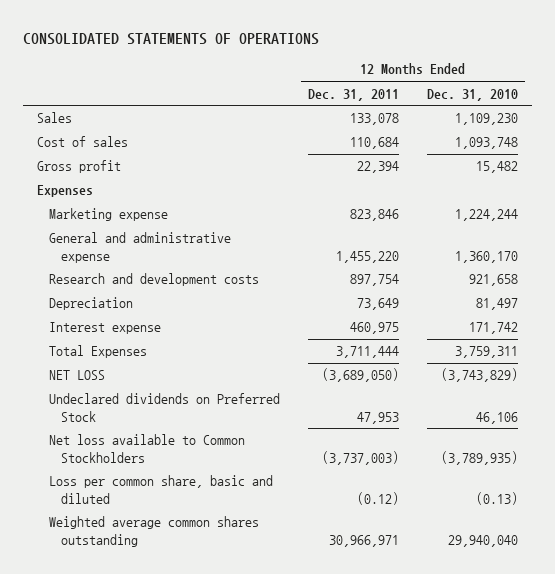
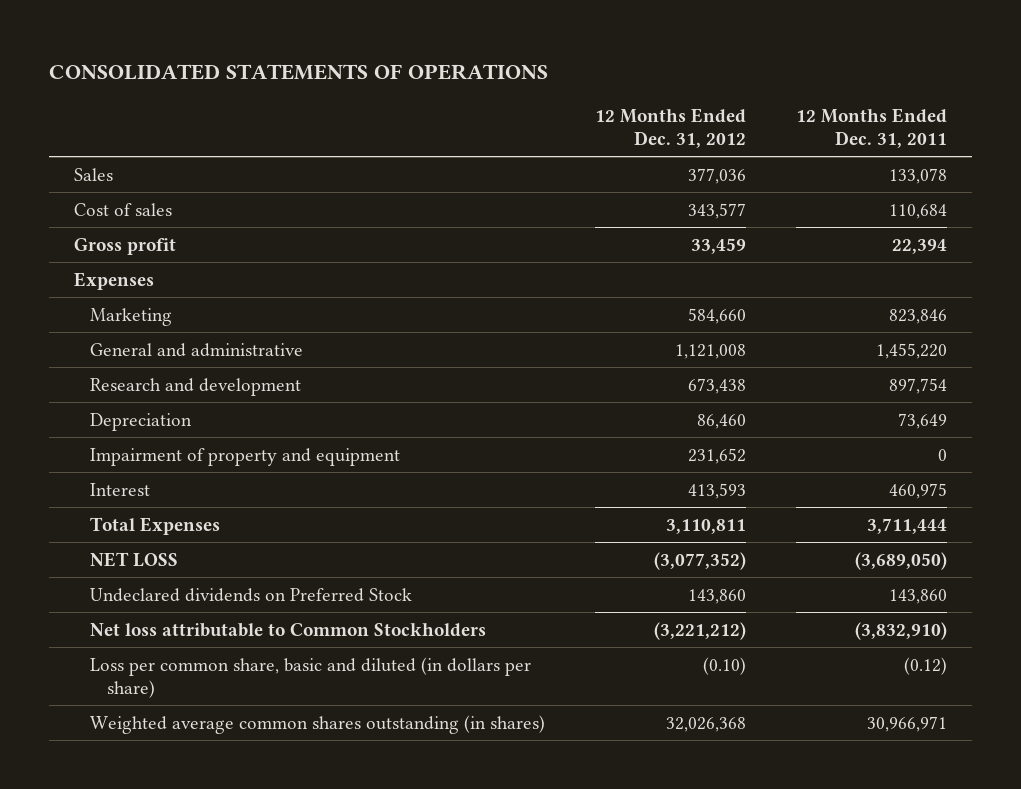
[427,88,519,101] Dec. 31, 2010 -> none
none -> [595,107,747,149] 12 Months Ended Dec. 31, 2012
[48,208,168,222] Marketing expense -> [90,307,173,326] Marketing
[48,232,231,263] General and administrative expense -> [90,342,304,357] General and administrative
[48,273,259,287] Research and development costs -> [90,377,302,396] Research and development
none -> [90,447,401,466] Impairment of property and equipment
[48,322,161,335] Interest expense -> [90,482,151,496] Interest
[356,411,399,424] 47,953 -> [889,588,948,604] 143,860
[48,434,245,463] Net loss available to Common Stockholders -> [90,622,487,637] Net loss attributable to Common Stockholders
[321,450,399,465] (3,737,003) -> [855,621,948,640] (3,832,910)
[48,475,273,504] Loss per common share, basic and diluted -> [90,656,532,699] Loss per common share, basic and diluted (in dollars per share)
[48,516,259,547] Weighted average common shares outstanding -> [90,714,546,734] Weighted average common shares outstanding (in shares)

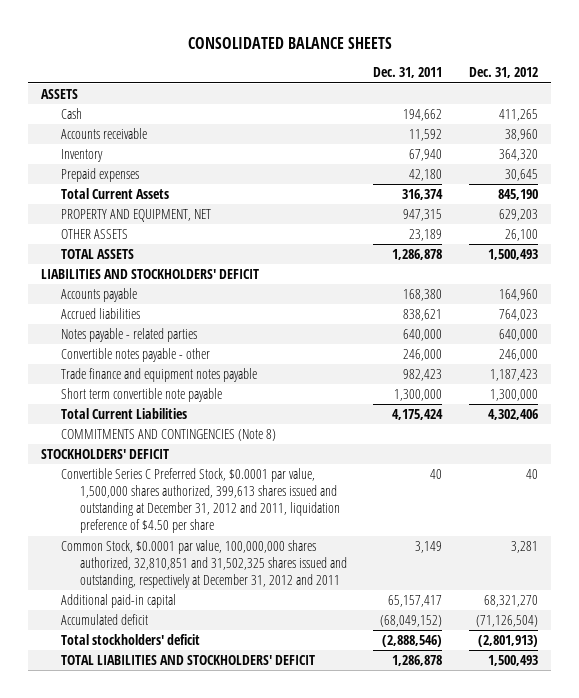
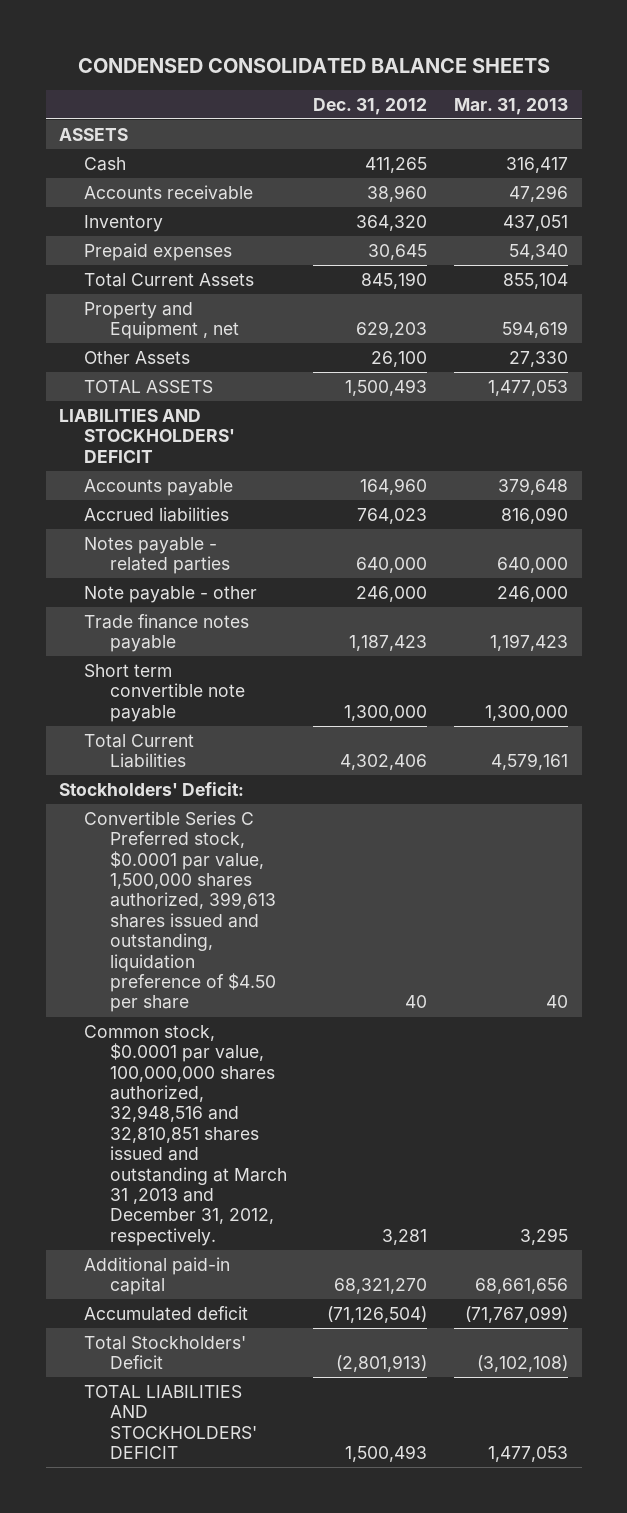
[187,36,392,49] CONSOLIDATED BALANCE SHEETS -> [77,57,550,73] CONDENSED CONSOLIDATED BALANCE SHEETS
[373,67,443,79] Dec. 31, 2011 -> none
none -> [454,97,569,115] Mar. 31, 2013
[60,208,211,222] PROPERTY AND EQUIPMENT, NET -> [84,301,239,340] Property and Equipment , net
[60,228,128,239] OTHER ASSETS -> [84,350,191,364] Other Assets
[60,347,210,362] Convertible notes payable - other -> [84,585,258,603] Note payable - other
[60,367,257,382] Trade finance and equipment notes payable -> [84,613,250,653] Trade finance notes payable
[60,428,276,441] COMMITMENTS AND CONTINGENCIES (Note 8) -> none
[41,448,170,459] STOCKHOLDERS' DEFICIT -> [59,781,245,796] Stockholders' Deficit:
[60,467,340,534] Convertible Series C Preferred Stock, $0.0001 par value, 1,500,000 shares authorized, 399,613 shares issued and outstanding at December 31, 2012 and 2011, liquidation preference of $4.50 per share -> [84,810,276,1013] Convertible Series C Preferred stock, $0.0001 par value, 1,500,000 shares authorized, 399,613 shares issued and outstanding, liquidation preference of $4.50 per share
[60,539,347,589] Common Stock, $0.0001 par value, 100,000,000 shares authorized, 32,810,851 and 31,502,325 shares issued and outstanding, respectively at December 31, 2012 and 2011 -> [84,1024,287,1246] Common stock, $0.0001 par value, 100,000,000 shares authorized, 32,948,516 and 32,810,851 shares issued and outstanding at March 31 ,2013 and December 31, 2012, respectively.
[60,633,200,645] Total stockholders' deficit -> [84,1335,247,1370] Total Stockholders' Deficit

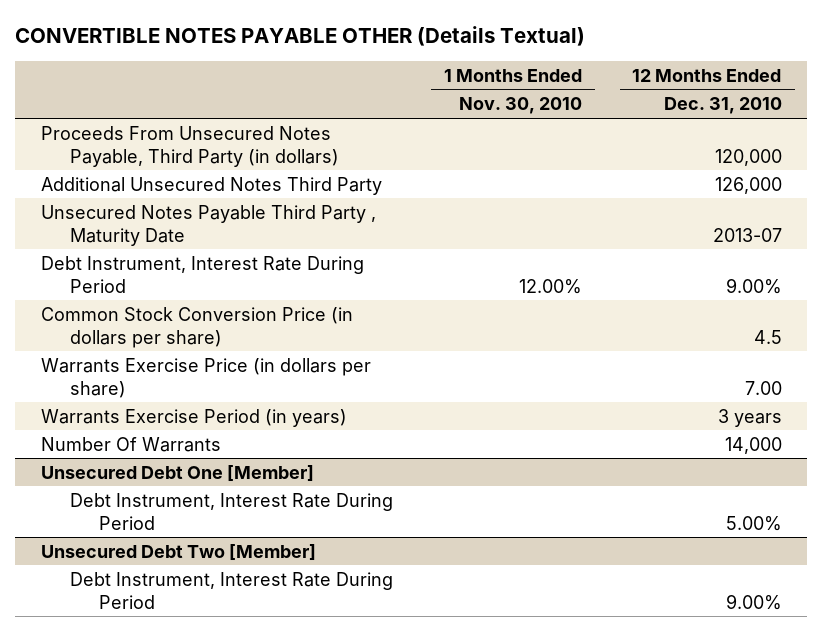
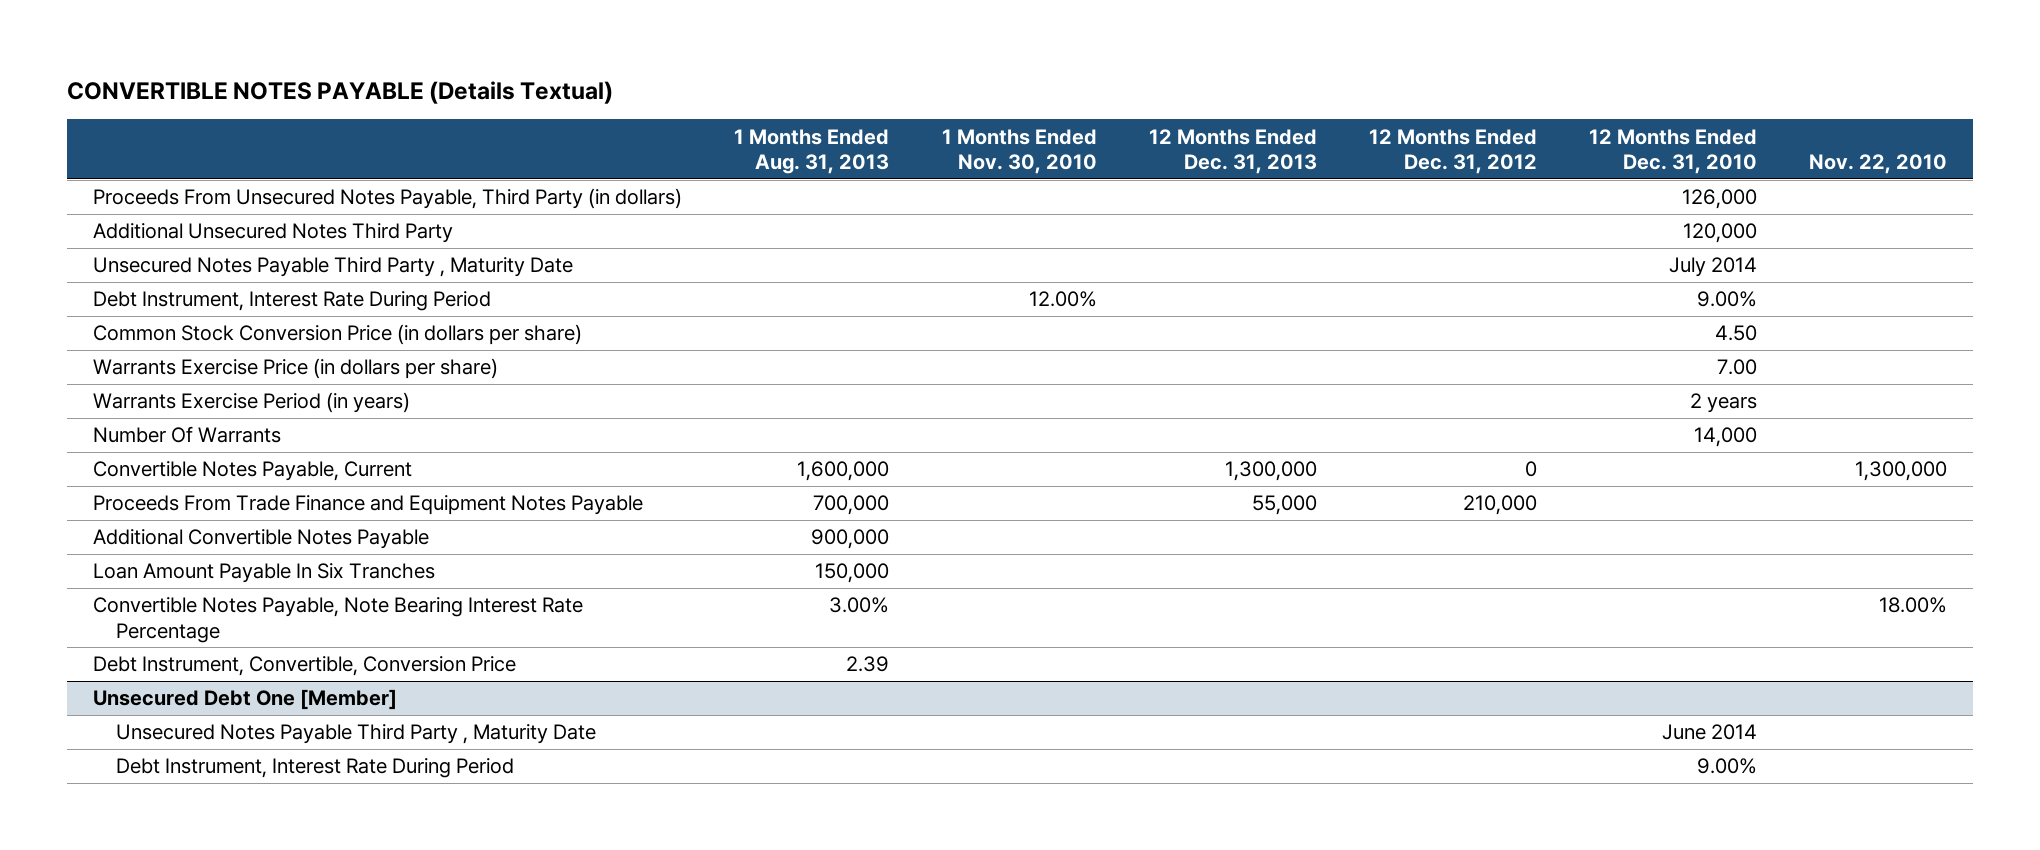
[15,26,586,47] CONVERTIBLE NOTES PAYABLE OTHER (Details Textual) -> [67,81,614,105] CONVERTIBLE NOTES PAYABLE (Details Textual)
none -> [734,128,890,175] 1 Months Ended Aug. 31, 2013
none -> [1148,128,1317,175] 12 Months Ended Dec. 31, 2013
none -> [1368,128,1537,175] 12 Months Ended Dec. 31, 2012
none -> [1808,154,1947,175] Nov. 22, 2010
[714,148,782,166] 120,000 -> [1681,189,1757,210] 126,000
[714,176,782,194] 126,000 -> [1682,223,1757,244] 120,000
[712,227,782,242] 2013-07 -> [1668,257,1757,278] July 2014
[753,329,782,344] 4.5 -> [1714,325,1757,342] 4.50
[717,408,782,427] 3 years -> [1689,393,1757,414] 2 years
none -> [93,461,413,482] Convertible Notes Payable, Current
none -> [93,495,644,516] Proceeds From Trade Finance and Equipment Notes Payable
none -> [93,529,430,550] Additional Convertible Notes Payable
none -> [93,563,436,584] Loan Amount Payable In Six Tranches
none -> [93,597,584,643] Convertible Notes Payable, Note Bearing Interest Rate Percentage
none -> [93,656,517,677] Debt Instrument, Convertible, Conversion Price
[69,492,393,530] Debt Instrument, Interest Rate During Period -> none
[40,543,316,561] Unsecured Debt Two [Member] -> none
none -> [115,724,596,745] Unsecured Notes Payable Third Party , Maturity Date

